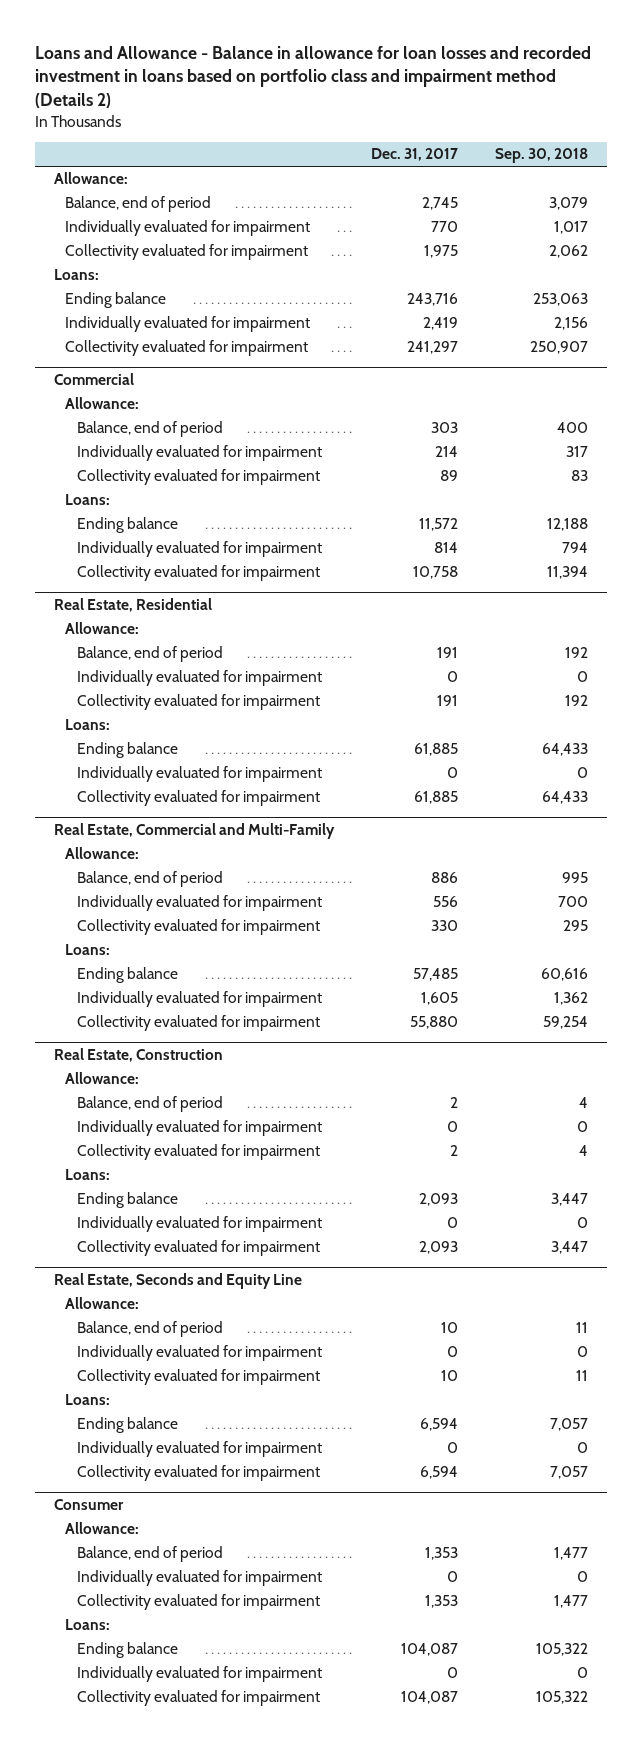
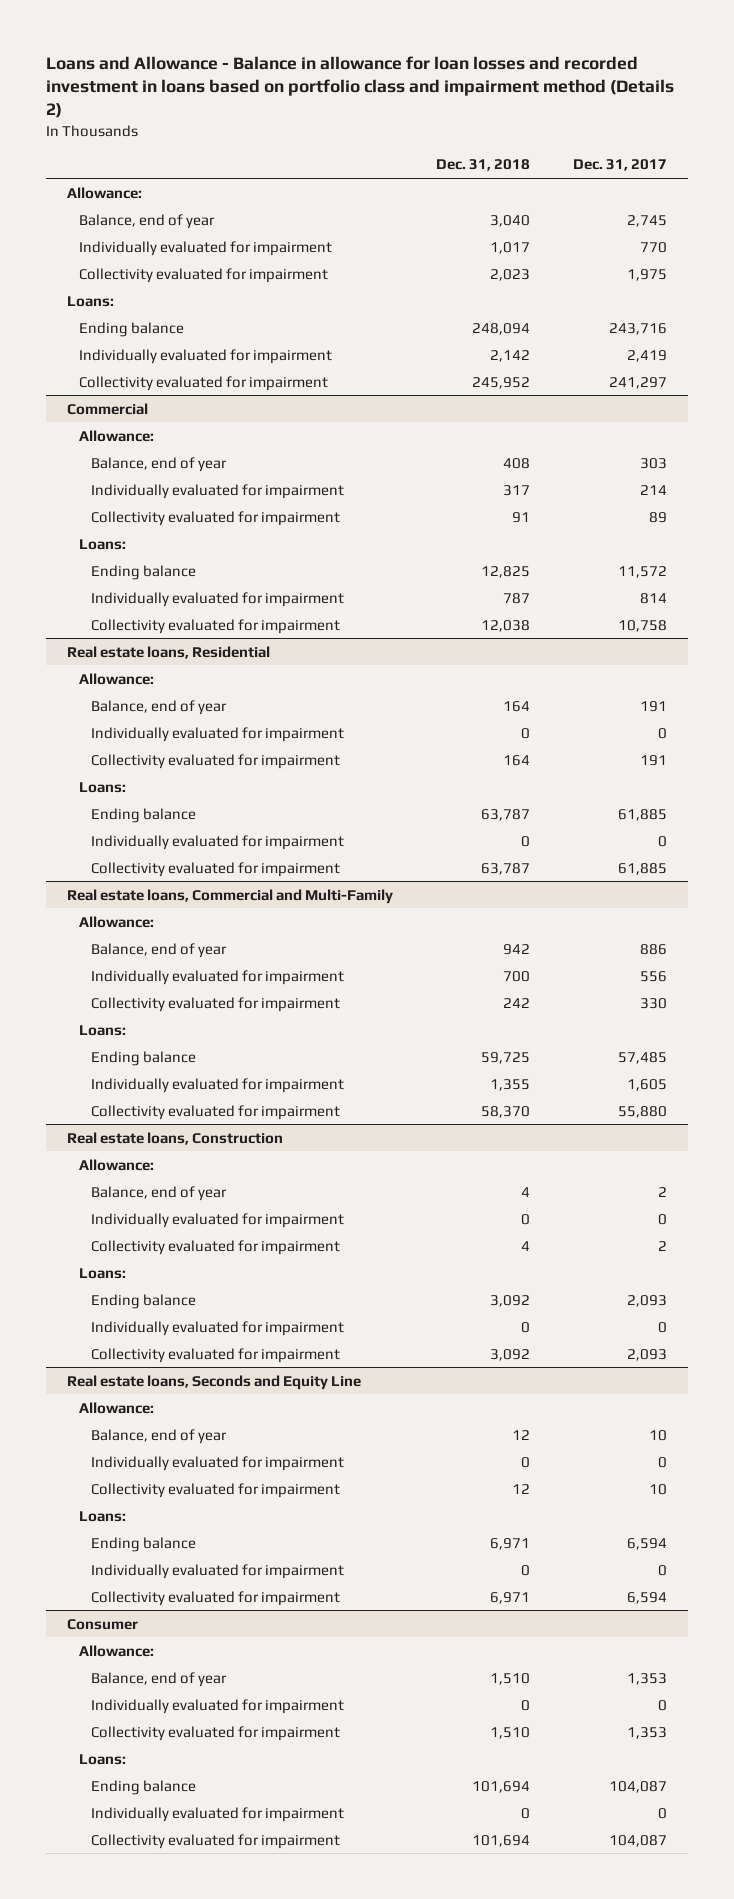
[495,148,589,164] Sep. 30, 2018 -> none
none -> [435,159,530,172] Dec. 31, 2018
[65,196,212,213] Balance, end of period -> [78,213,215,229] Balance, end of year
[76,421,223,438] Balance, end of period -> [90,456,227,472] Balance, end of year
[53,598,212,613] Real Estate, Residential -> [67,645,271,659] Real estate loans, Residential
[76,646,223,663] Balance, end of period -> [90,699,227,715] Balance, end of year
[53,823,335,840] Real Estate, Commercial and Multi-Family -> [67,888,394,904] Real estate loans, Commercial and Multi-Family
[76,871,223,888] Balance, end of period -> [90,942,227,958] Balance, end of year
[53,1048,223,1063] Real Estate, Construction -> [67,1131,284,1145] Real estate loans, Construction
[76,1096,223,1113] Balance, end of period -> [90,1185,227,1201] Balance, end of year
[53,1273,302,1290] Real Estate, Seconds and Equity Line -> [67,1374,362,1390] Real estate loans, Seconds and Equity Line
[76,1321,223,1338] Balance, end of period -> [90,1428,227,1444] Balance, end of year
[76,1546,223,1563] Balance, end of period -> [90,1671,227,1687] Balance, end of year

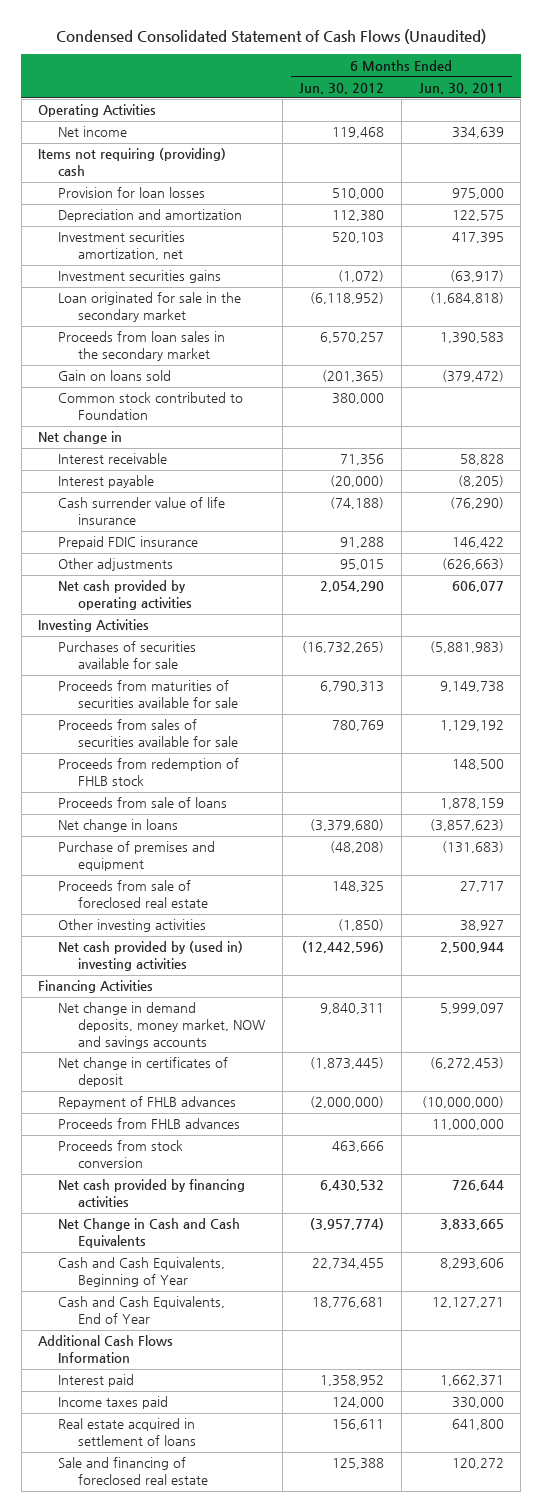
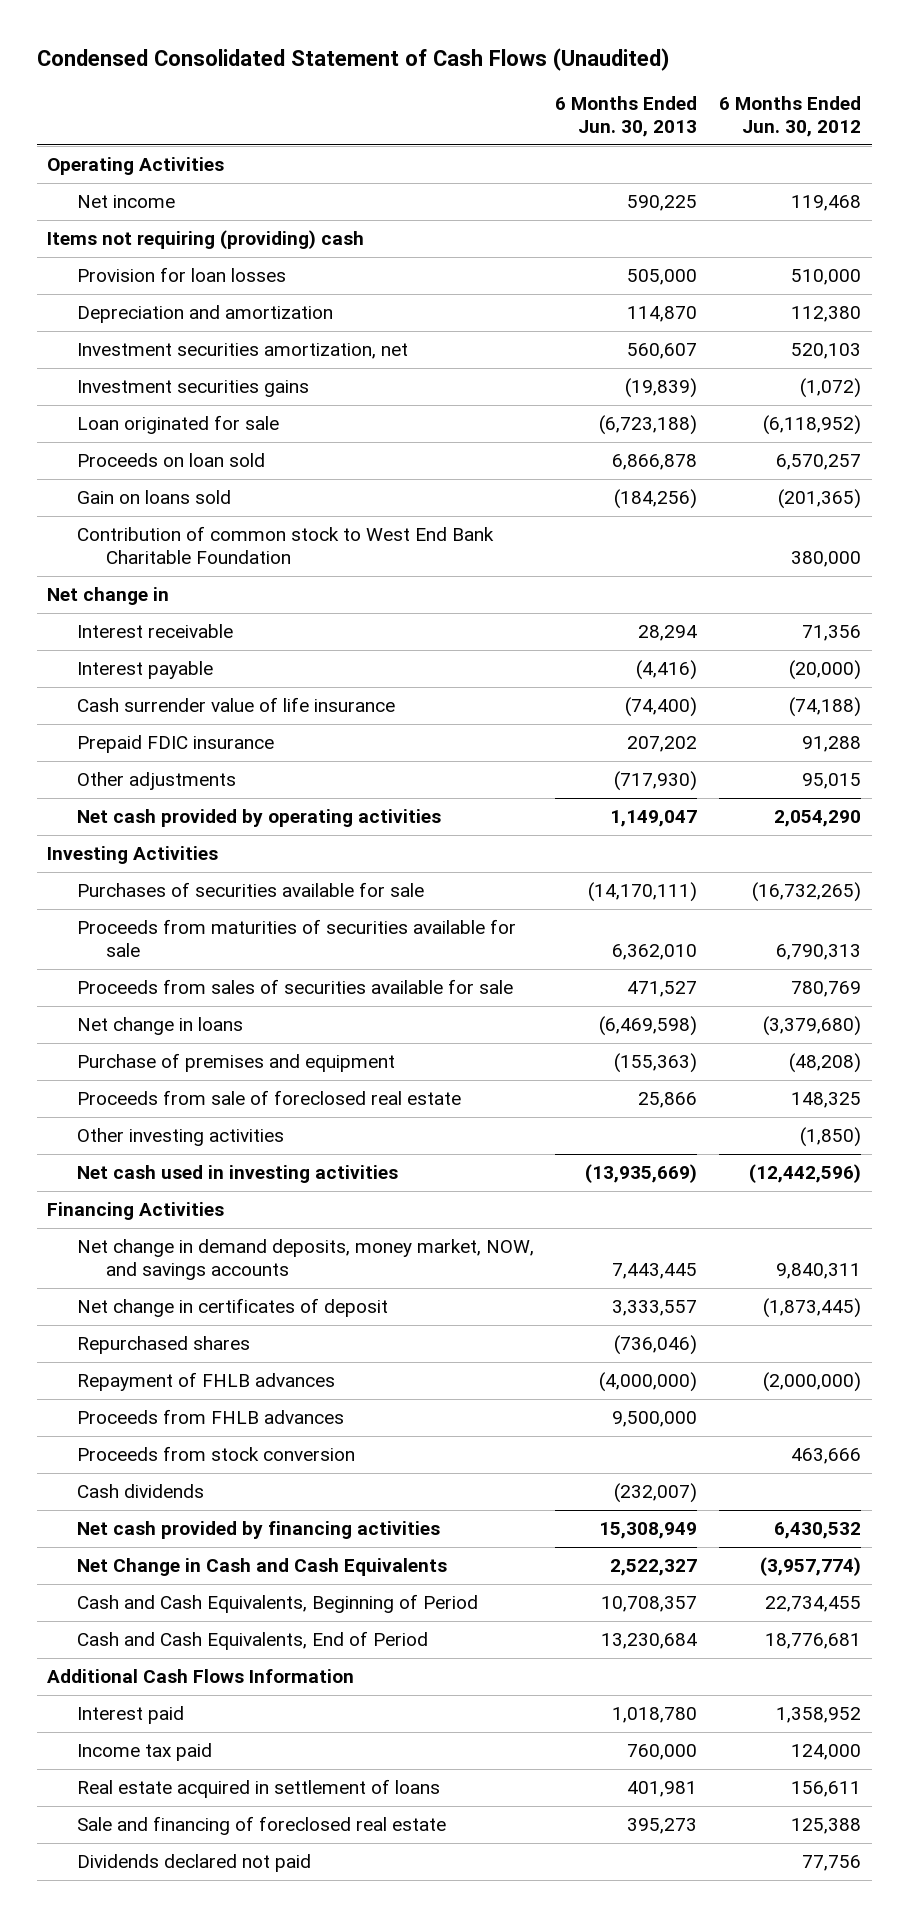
[418,82,504,94] Jun. 30, 2011 -> none
none -> [555,96,698,137] 6 Months Ended Jun. 30, 2013
[58,292,242,323] Loan originated for sale in the secondary market -> [76,415,279,435] Loan originated for sale
[58,331,226,362] Proceeds from loan sales in the secondary market -> [76,453,265,468] Proceeds on loan sold
[58,392,244,421] Common stock contributed to Foundation -> [76,526,494,564] Contribution of common stock to West End Bank Charitable Foundation
[58,758,240,787] Proceeds from redemption of FHLB stock -> none
[58,797,228,809] Proceeds from sale of loans -> none
[58,941,244,972] Net cash provided by (used in) investing activities -> [76,1165,398,1184] Net cash used in investing activities
[58,1002,267,1049] Net change in demand deposits, money market, NOW and savings accounts -> [76,1239,534,1280] Net change in demand deposits, money market, NOW, and savings accounts
none -> [76,1336,250,1355] Repurchased shares
none -> [76,1484,204,1499] Cash dividends
[58,1257,226,1288] Cash and Cash Equivalents, Beginning of Year -> [76,1594,478,1614] Cash and Cash Equivalents, Beginning of Period
[58,1296,226,1325] Cash and Cash Equivalents, End of Year -> [76,1631,428,1651] Cash and Cash Equivalents, End of Period
[58,1396,169,1410] Income taxes paid -> [76,1743,212,1762] Income tax paid
none -> [76,1854,311,1873] Dividends declared not paid

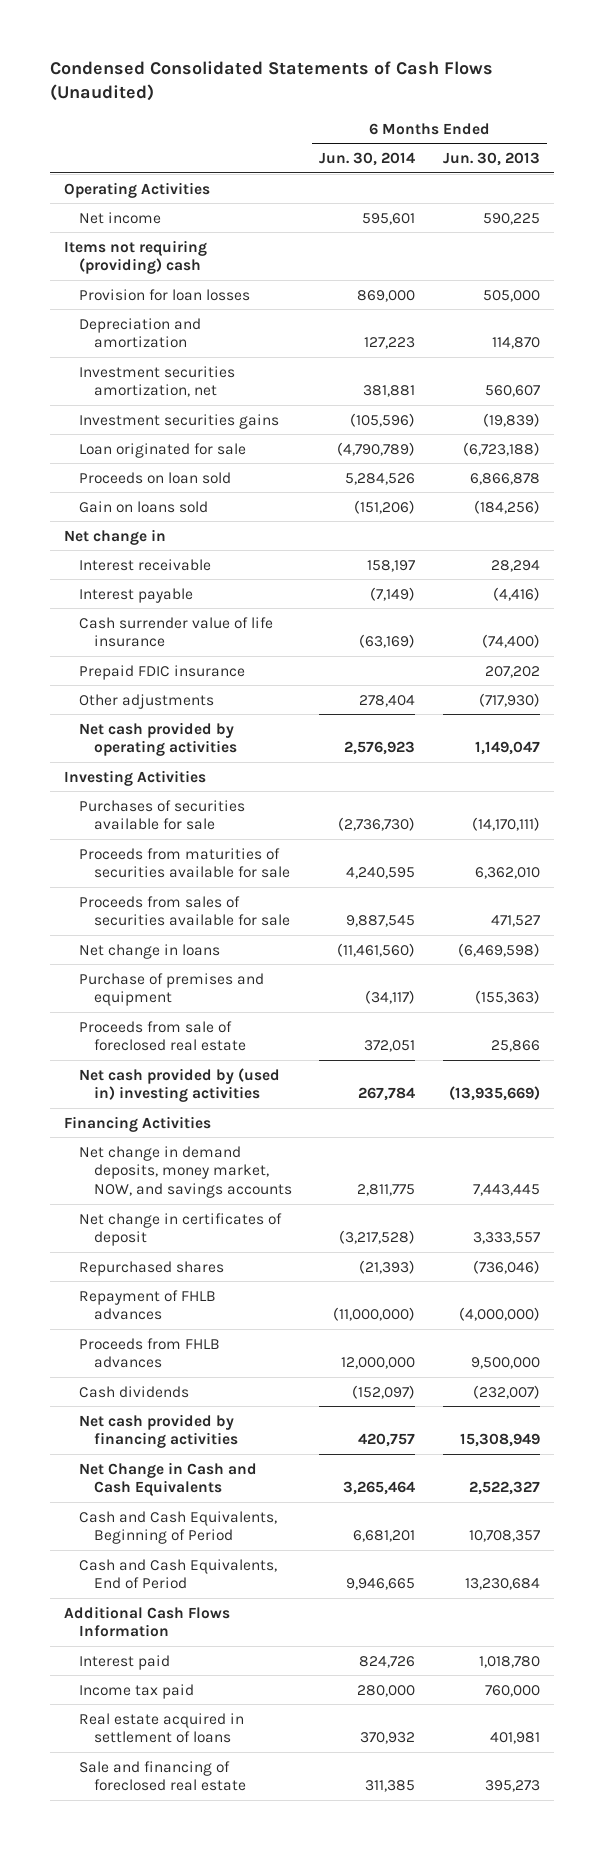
[36,48,670,72] Condensed Consolidated Statement of Cash Flows (Unaudited) -> [49,61,493,102] Condensed Consolidated Statements of Cash Flows (Unaudited)
[719,96,862,137] 6 Months Ended Jun. 30, 2012 -> none
none -> [319,151,416,166] Jun. 30, 2014
[76,526,494,564] Contribution of common stock to West End Bank Charitable Foundation -> none
[76,1128,284,1147] Other investing activities -> none
[76,1165,398,1184] Net cash used in investing activities -> [78,1067,280,1103] Net cash provided by (used in) investing activities
[76,1446,355,1462] Proceeds from stock conversion -> none
[76,1854,311,1873] Dividends declared not paid -> none

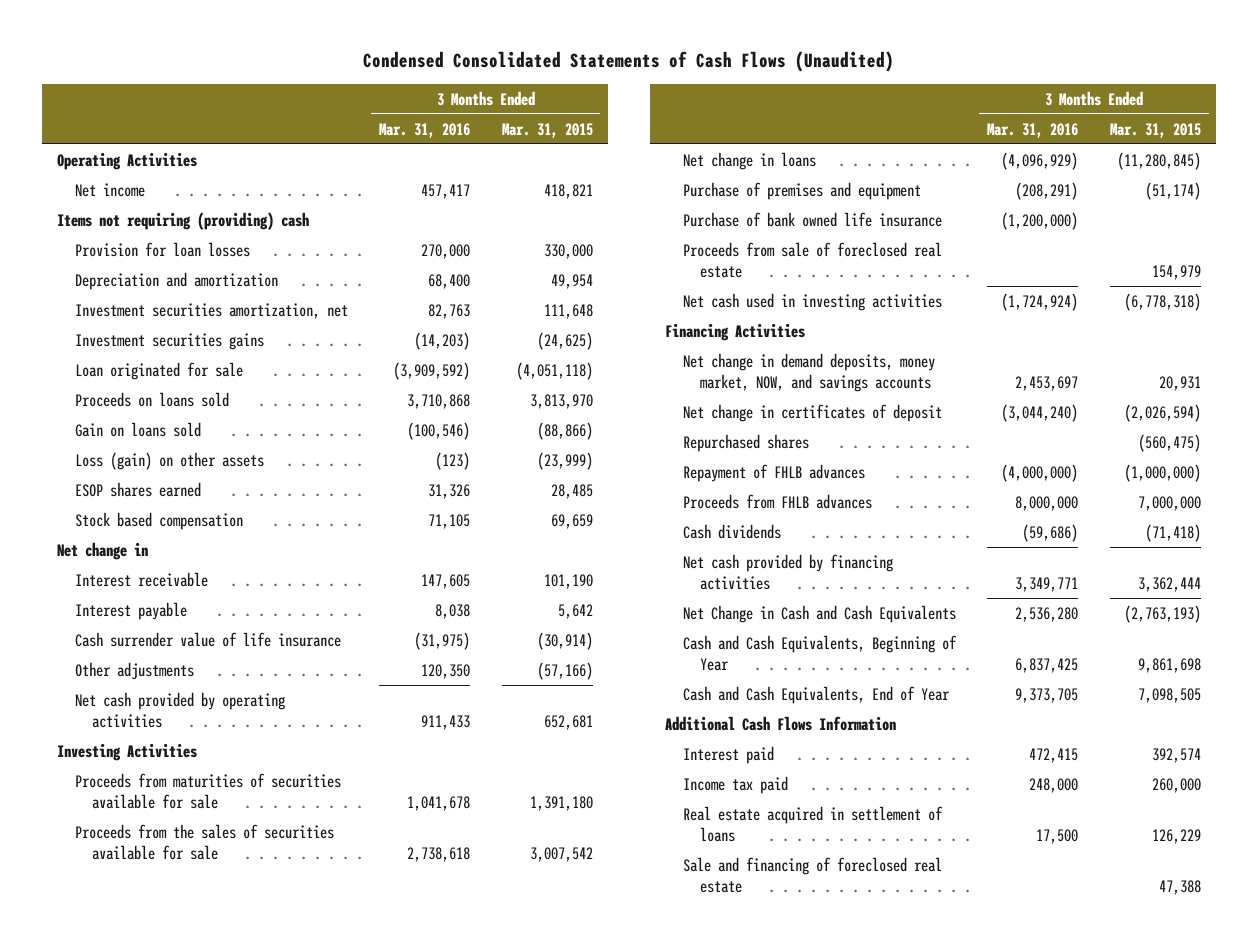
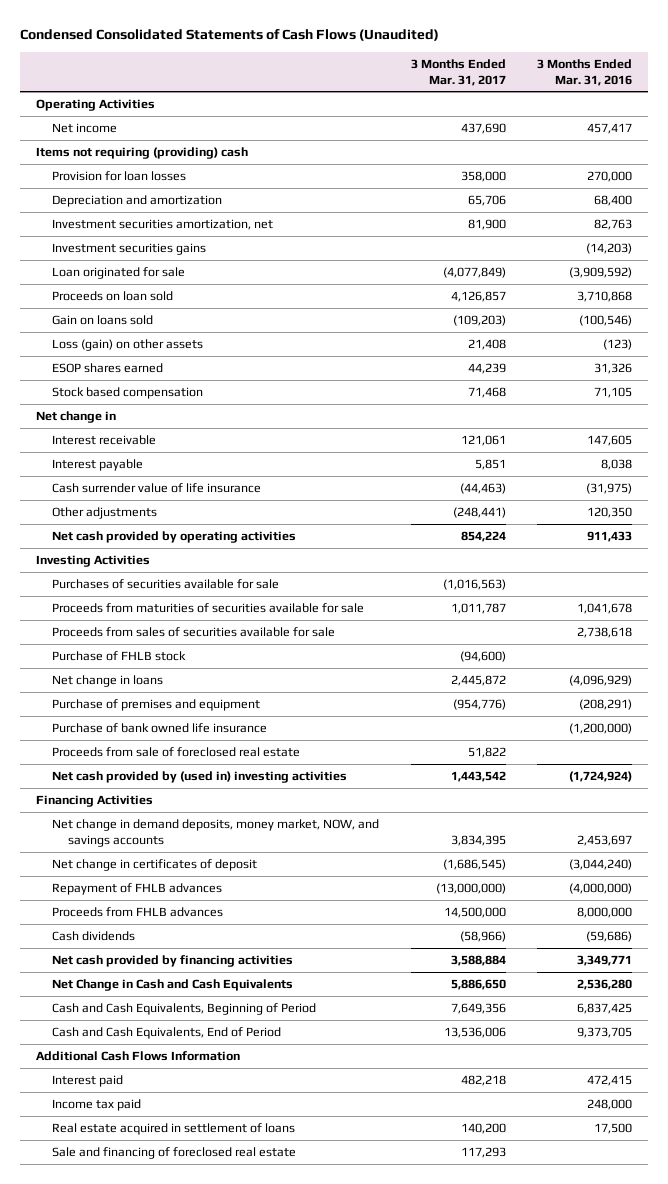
[501,122,593,138] Mar. 31, 2015 -> none
none -> [410,58,506,86] 3 Months Ended Mar. 31, 2017
[74,391,229,407] Proceeds on loans sold -> [52,290,174,301] Proceeds on loan sold
none -> [52,578,280,589] Purchases of securities available for sale
[74,823,334,860] Proceeds from the sales of securities available for sale -> [52,626,336,637] Proceeds from sales of securities available for sale
none -> [52,650,187,661] Purchase of FHLB stock
[682,292,942,311] Net cash used in investing activities -> [52,770,348,783] Net cash provided by (used in) investing activities
[682,433,809,452] Repurchased shares -> none
[682,634,957,671] Cash and Cash Equivalents, Beginning of Year -> [52,1002,317,1015] Cash and Cash Equivalents, Beginning of Period
[682,685,950,704] Cash and Cash Equivalents, End of Year -> [52,1026,282,1039] Cash and Cash Equivalents, End of Period

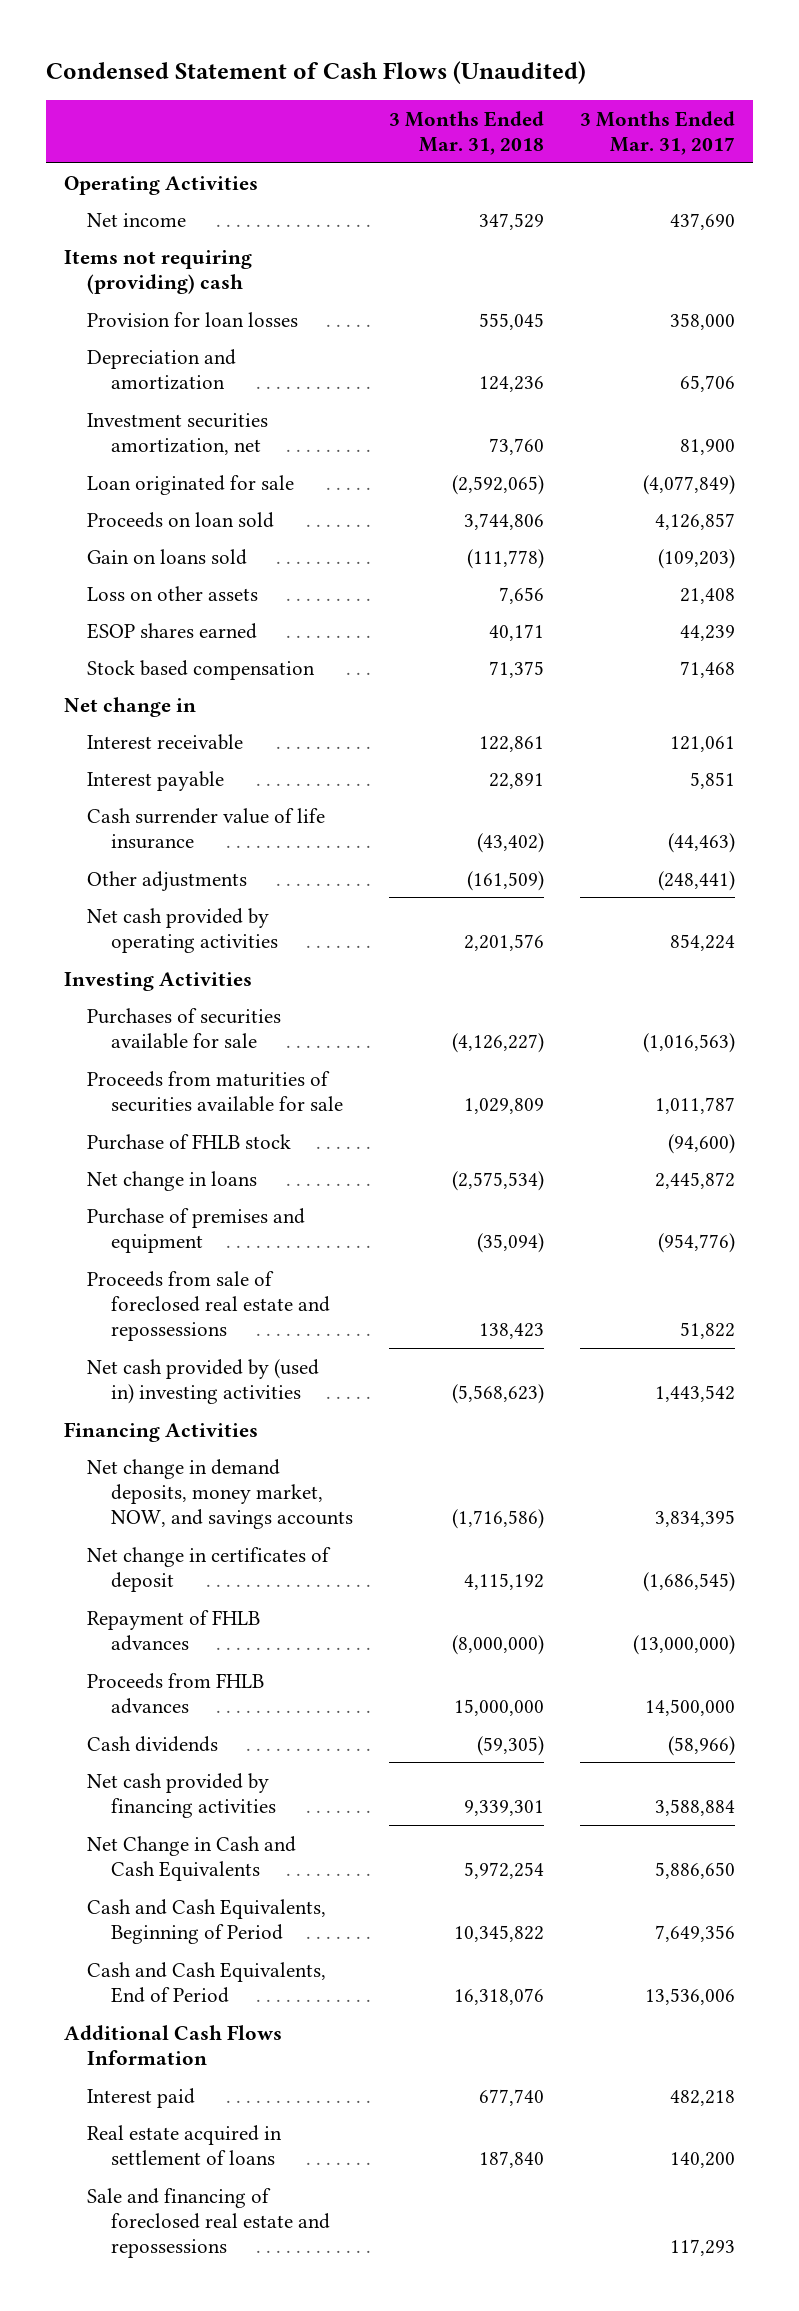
[20,29,440,42] Condensed Consolidated Statements of Cash Flows (Unaudited) -> [46,61,587,85] Condensed Statement of Cash Flows (Unaudited)
[537,58,633,86] 3 Months Ended Mar. 31, 2016 -> none
none -> [388,110,544,156] 3 Months Ended Mar. 31, 2018
[52,242,207,255] Investment securities gains -> none
[52,338,204,351] Loss (gain) on other assets -> [87,585,259,601] Loss on other assets
[52,626,336,637] Proceeds from sales of securities available for sale -> none
[52,722,268,733] Purchase of bank owned life insurance -> none
[52,746,301,757] Proceeds from sale of foreclosed real estate -> [87,1270,330,1341] Proceeds from sale of foreclosed real estate and repossessions
[52,1098,142,1111] Income tax paid -> none
[52,1146,297,1159] Sale and financing of foreclosed real estate -> [87,2187,330,2258] Sale and financing of foreclosed real estate and repossessions

